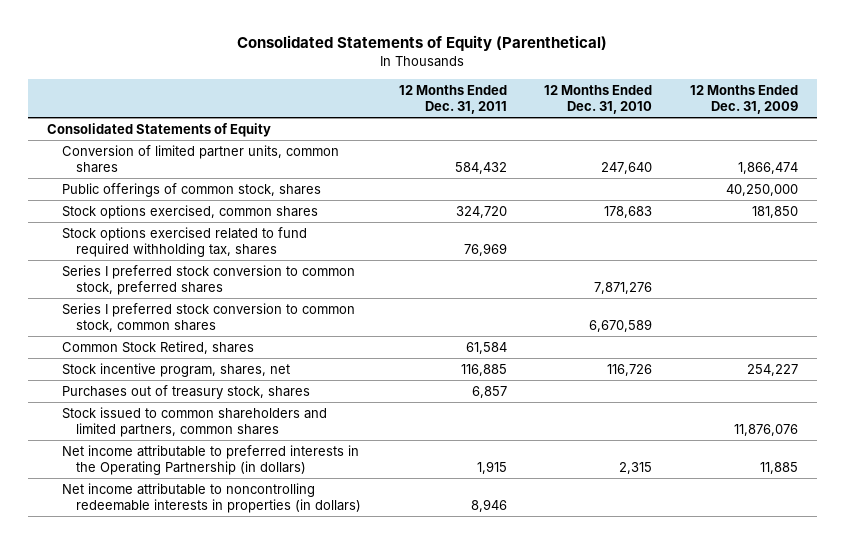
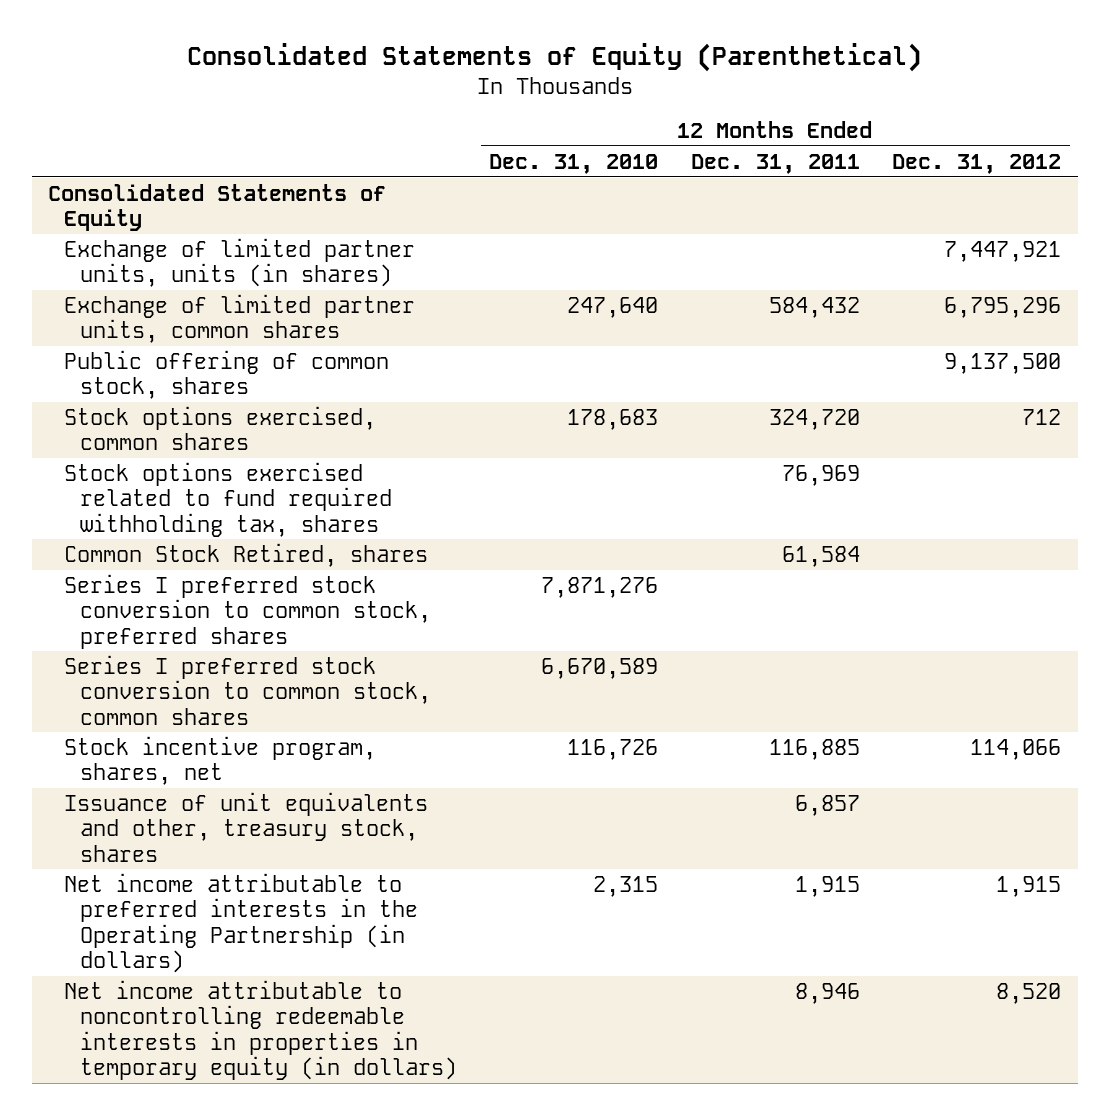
[690,84,799,115] 12 Months Ended Dec. 31, 2009 -> none
none -> [892,153,1062,174] Dec. 31, 2012
none -> [64,237,416,288] Exchange of limited partner units, units (in shares)
[61,144,339,174] Conversion of limited partner units, common shares -> [64,293,416,344] Exchange of limited partner units, common shares
[61,182,321,197] Public offerings of common stock, shares -> [64,349,390,400] Public offering of common stock, shares
[61,340,254,354] Common Stock Retired, shares -> [64,542,429,567] Common Stock Retired, shares
[61,406,327,438] Stock issued to common shareholders and limited partners, common shares -> none
[61,384,310,399] Purchases out of treasury stock, shares -> [64,791,429,862] Issuance of unit equivalents and other, treasury stock, shares
[61,482,362,514] Net income attributable to noncontrolling redeemable interests in properties (in dollars) -> [64,979,457,1080] Net income attributable to noncontrolling redeemable interests in properties in temporary equity (in dollars)

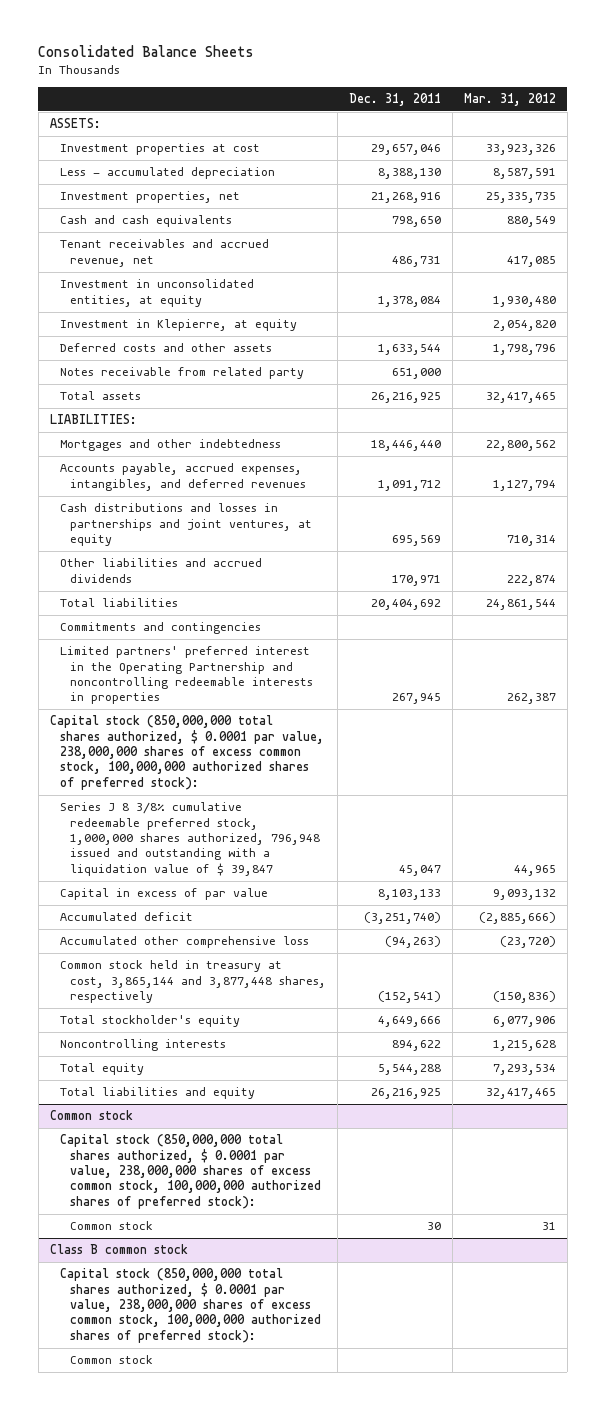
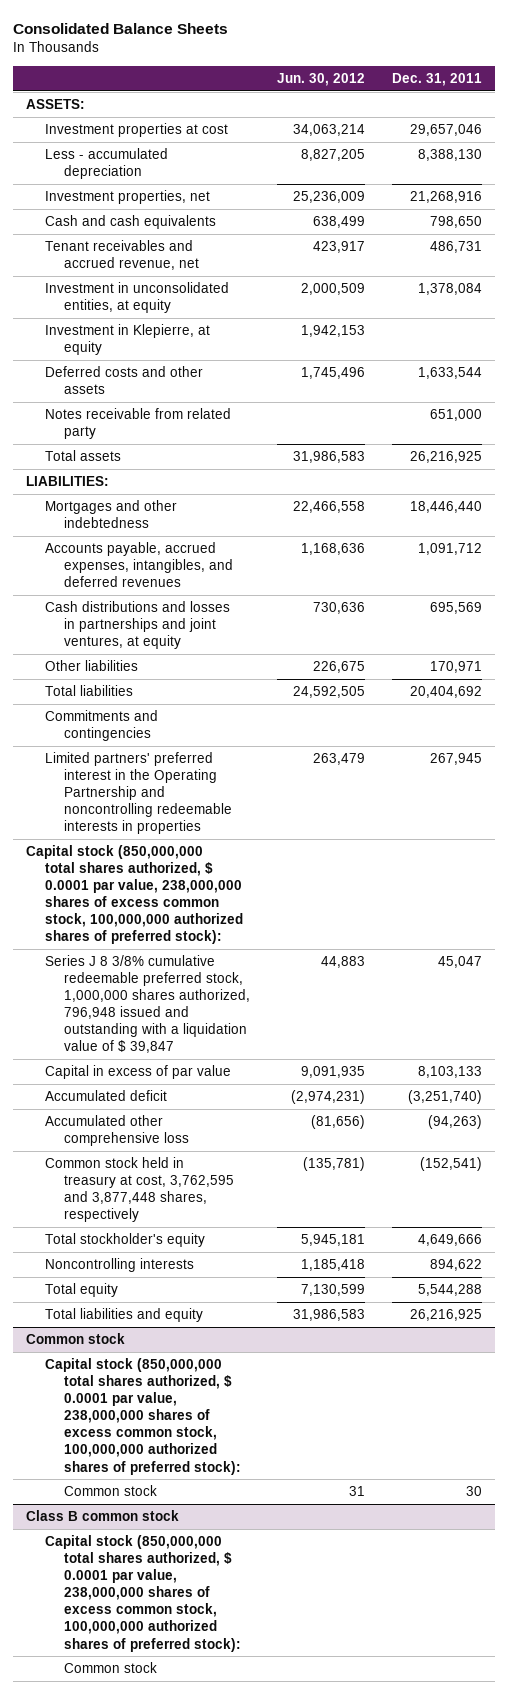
[463,93,556,107] Mar. 31, 2012 -> none
none -> [277,73,366,87] Jun. 30, 2012
[59,558,262,583] Other liabilities and accrued dividends -> [45,660,139,672] Other liabilities
[59,960,326,1004] Common stock held in treasury at cost, 3,865,144 and 3,877,448 shares, respectively -> [45,1157,235,1223] Common stock held in treasury at cost, 3,762,595 and 3,877,448 shares, respectively

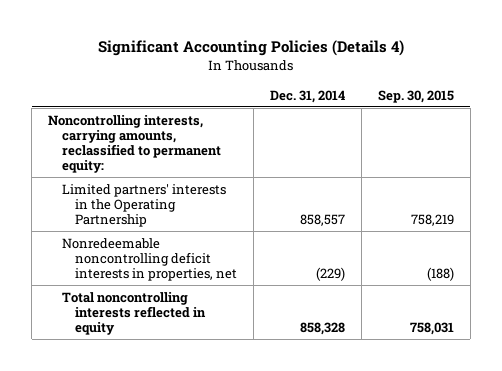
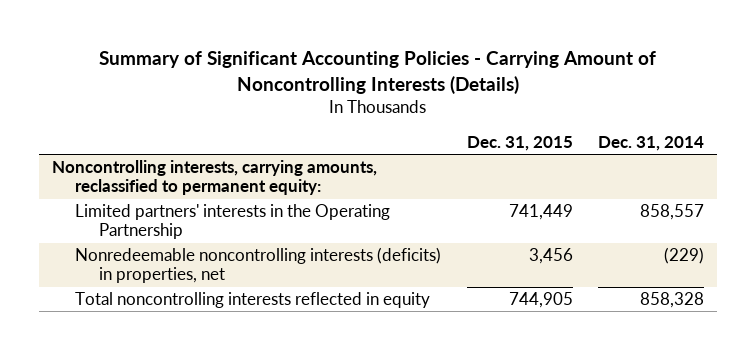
[98,40,405,57] Significant Accounting Policies (Details 4) -> [98,50,656,94] Summary of Significant Accounting Policies - Carrying Amount of Noncontrolling Interests (Details)
[378,89,455,103] Sep. 30, 2015 -> none
none -> [466,135,573,151] Dec. 31, 2015
[61,237,238,281] Nonredeemable noncontrolling deficit interests in properties, net -> [75,247,442,284] Nonredeemable noncontrolling interests (deficits) in properties, net

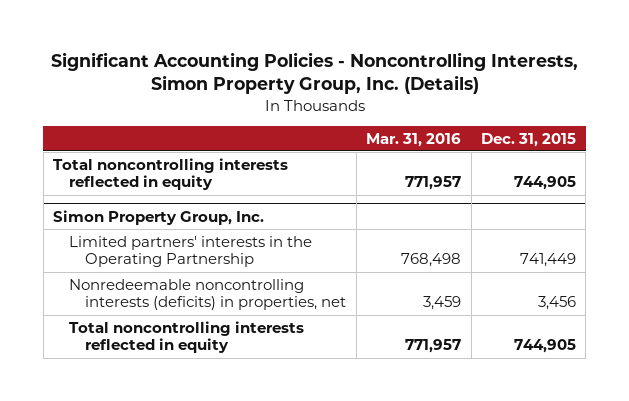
[98,50,656,94] Summary of Significant Accounting Policies - Carrying Amount of Noncontrolling Interests (Details) -> [50,51,578,95] Significant Accounting Policies - Noncontrolling Interests, Simon Property Group, Inc. (Details)
[598,135,705,151] Dec. 31, 2014 -> none
none -> [366,132,462,147] Mar. 31, 2016
[51,160,377,196] Noncontrolling interests, carrying amounts, reclassified to permanent equity: -> none
none -> [53,157,289,191] Total noncontrolling interests reflected in equity
none -> [53,209,265,225] Simon Property Group, Inc.

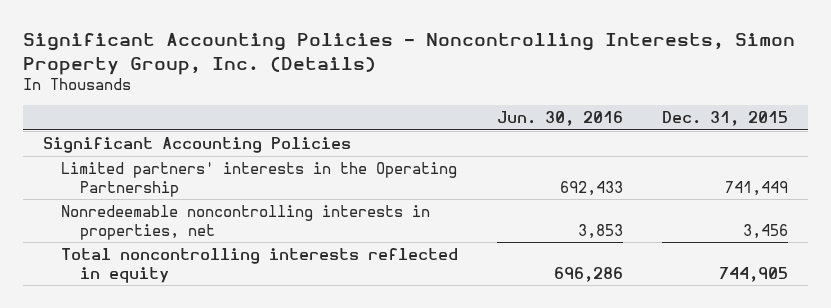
[366,132,462,147] Mar. 31, 2016 -> none
none -> [497,111,624,127] Jun. 30, 2016
[53,157,289,191] Total noncontrolling interests reflected in equity -> none
[53,209,265,225] Simon Property Group, Inc. -> none
none -> [42,136,351,153] Significant Accounting Policies
[69,278,347,311] Nonredeemable noncontrolling interests (deficits) in properties, net -> [61,204,431,240] Nonredeemable noncontrolling interests in properties, net

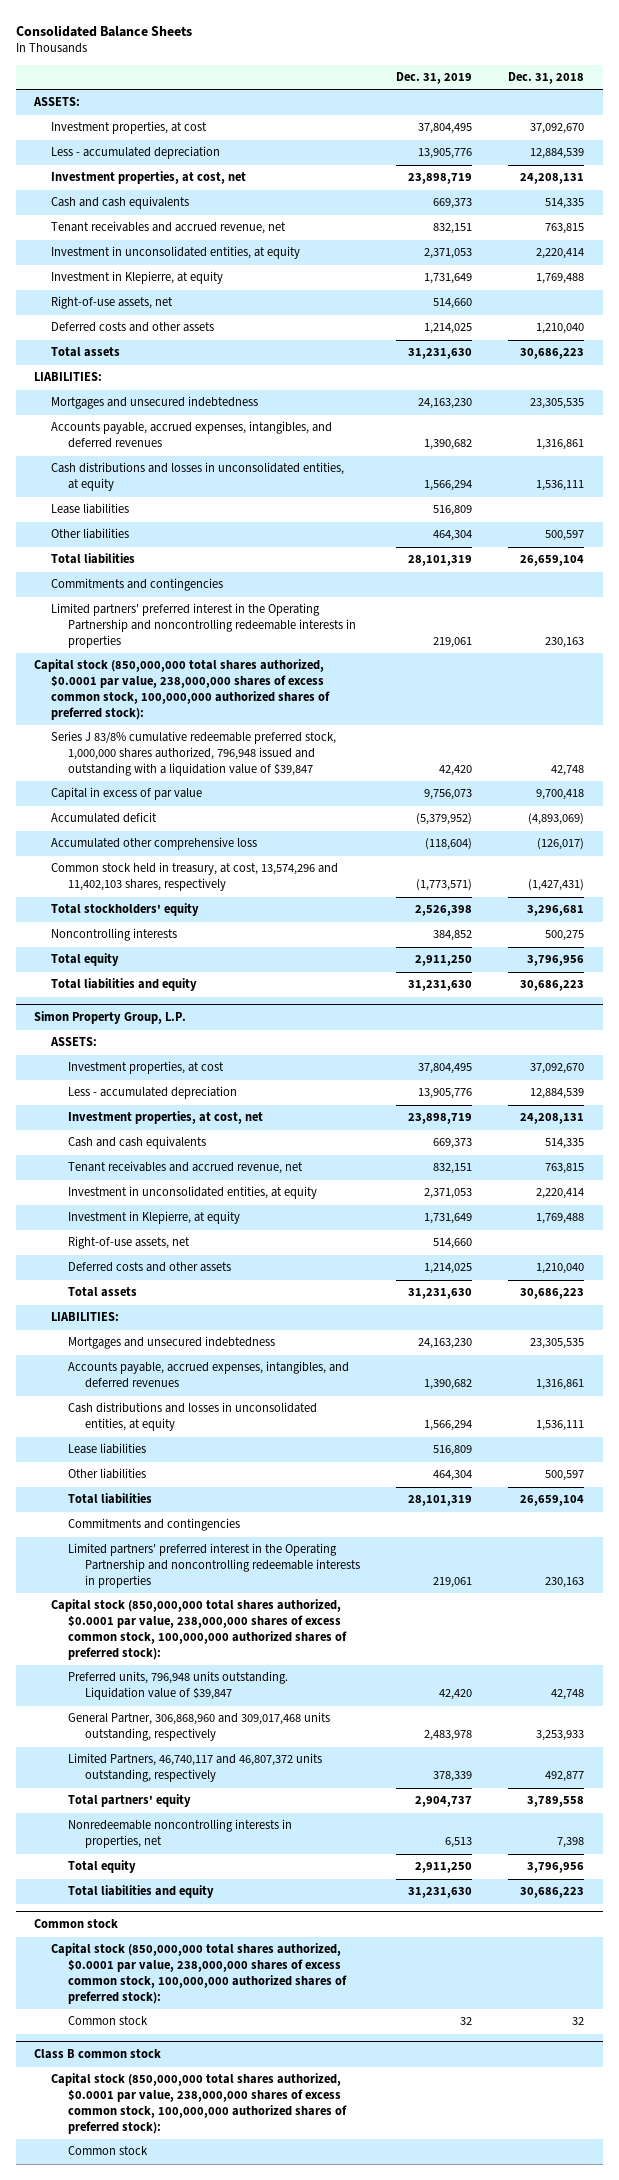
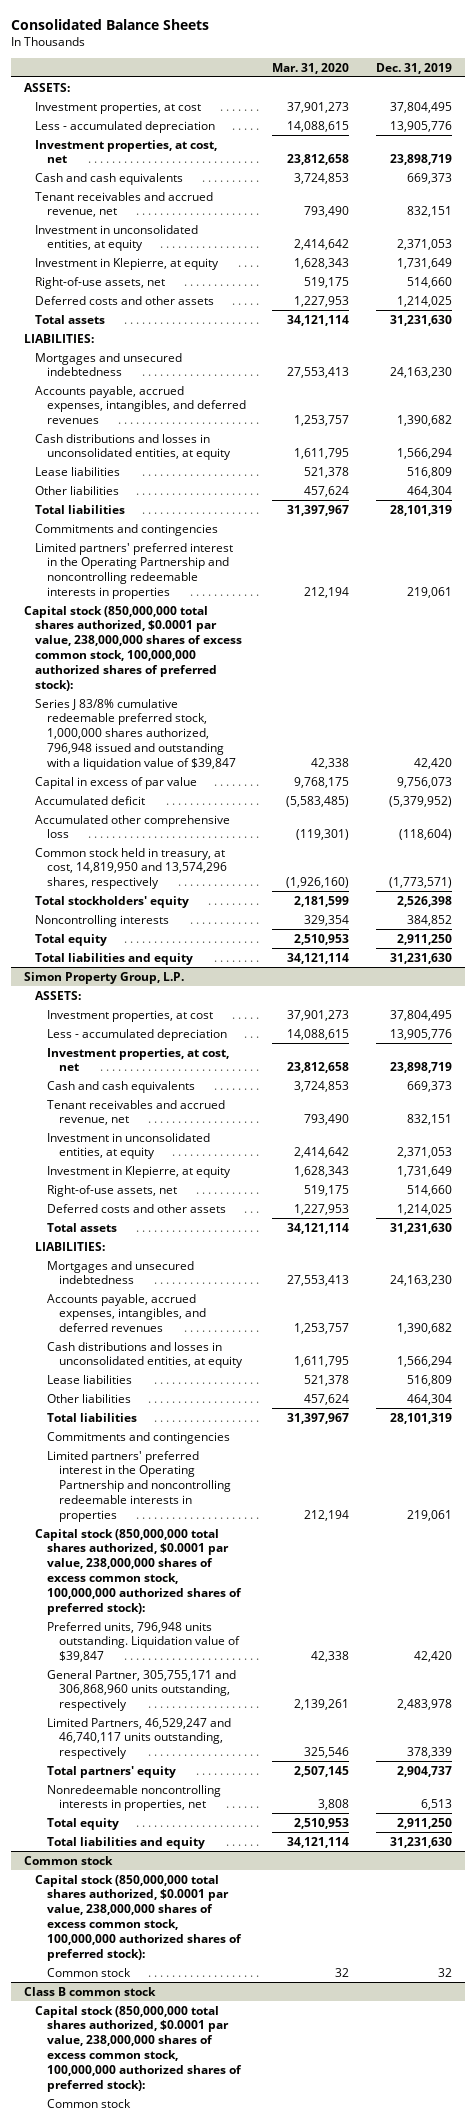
[508,72,585,85] Dec. 31, 2018 -> none
none -> [272,62,350,74] Mar. 31, 2020
[51,862,339,892] Common stock held in treasury, at cost, 13,574,296 and 11,402,103 shares, respectively -> [35,847,227,890] Common stock held in treasury, at cost, 14,819,950 and 13,574,296 shares, respectively
[68,1712,331,1742] General Partner, 306,868,960 and 309,017,468 units outstanding, respectively -> [46,1669,236,1712] General Partner, 305,755,171 and 306,868,960 units outstanding, respectively
[68,1753,323,1783] Limited Partners, 46,740,117 and 46,807,372 units outstanding, respectively -> [46,1717,231,1760] Limited Partners, 46,529,247 and 46,740,117 units outstanding, respectively

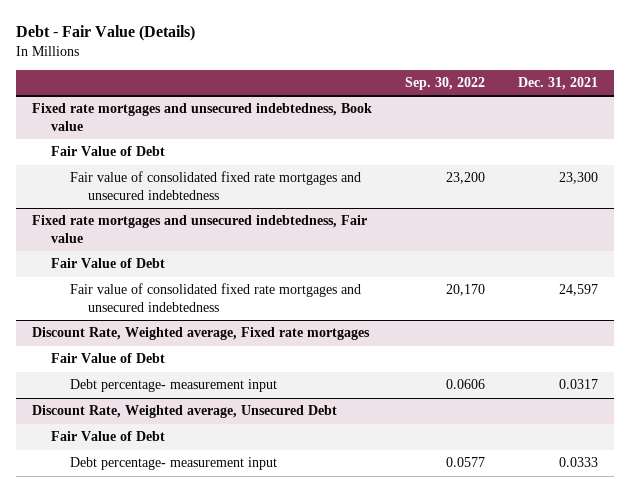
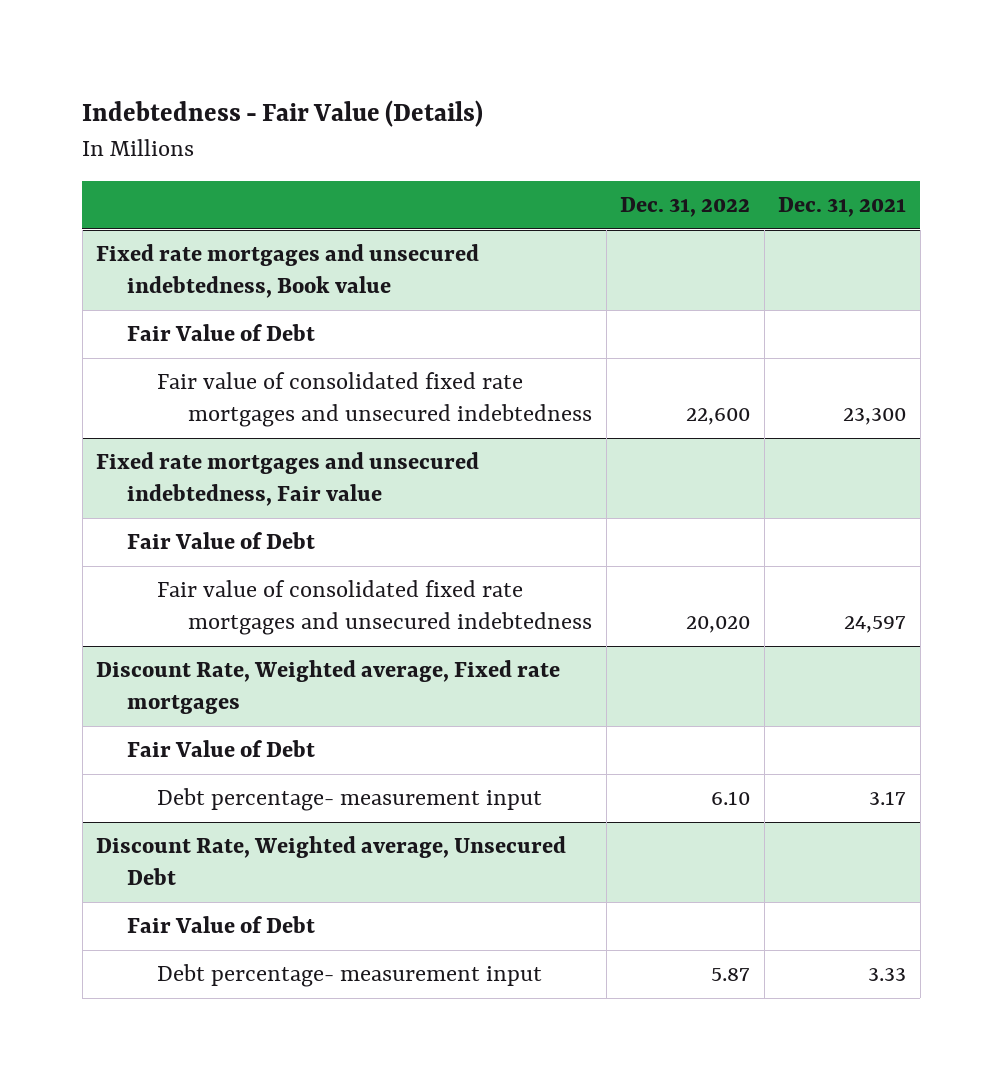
[15,25,195,42] Debt - Fair Value (Details) -> [82,100,484,128] Indebtedness - Fair Value (Details)
[404,76,485,90] Sep. 30, 2022 -> none
none -> [620,197,751,218] Dec. 31, 2022
[558,379,598,390] 0.0317 -> [869,791,907,806] 3.17
[558,457,598,468] 0.0333 -> [868,968,907,982] 3.33

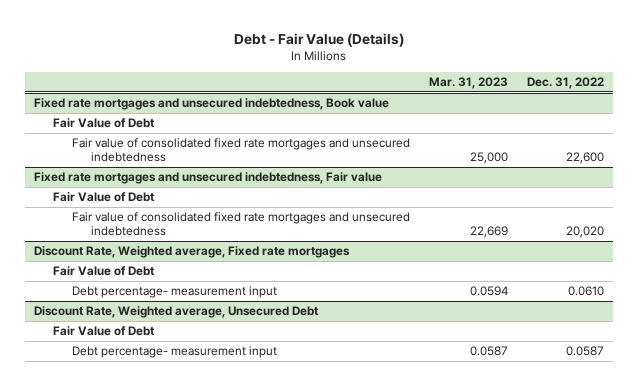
[82,100,484,128] Indebtedness - Fair Value (Details) -> [234,32,405,47] Debt - Fair Value (Details)
[778,197,907,218] Dec. 31, 2021 -> none
none -> [429,77,509,90] Mar. 31, 2023
[711,791,751,806] 6.10 -> [567,286,604,297] 0.0610
[711,968,751,982] 5.87 -> [565,346,604,357] 0.0587

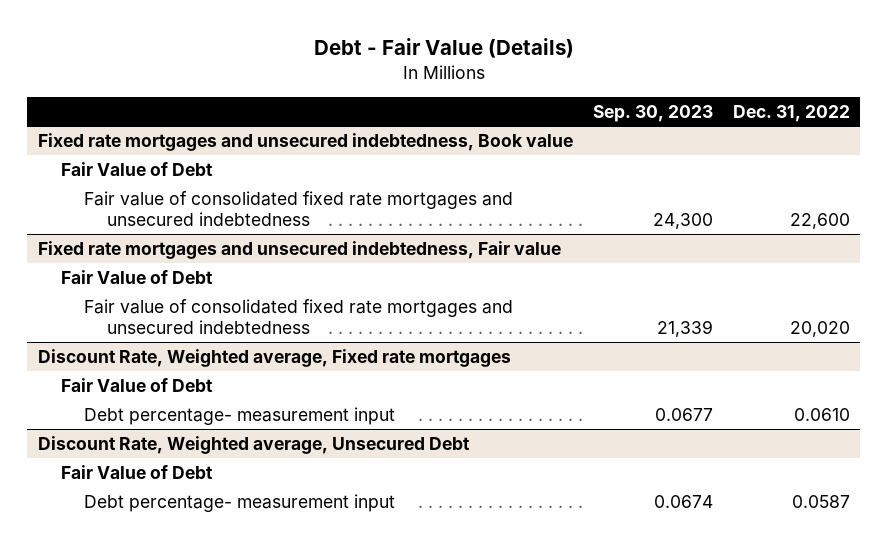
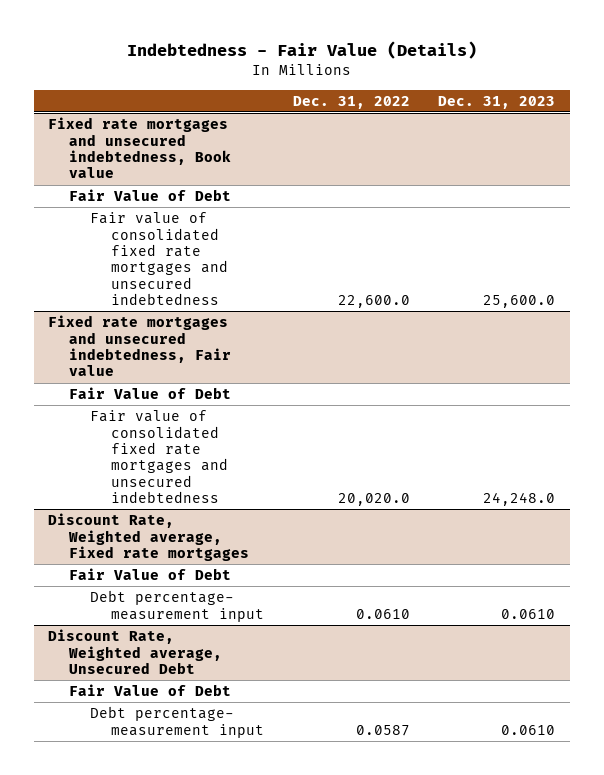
[313,37,574,58] Debt - Fair Value (Details) -> [126,41,477,60] Indebtedness - Fair Value (Details)
[592,104,713,122] Sep. 30, 2023 -> none
none -> [438,95,556,109] Dec. 31, 2023
[790,213,851,230] 22,600 -> [337,295,410,309] 22,600.0
[790,321,851,338] 20,020 -> [337,493,410,507] 20,020.0

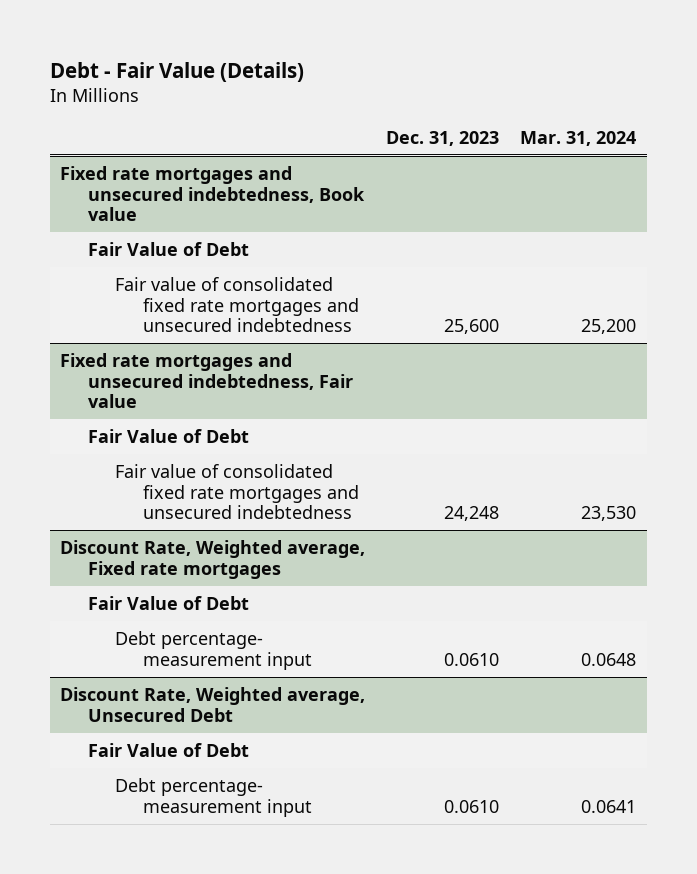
[126,41,477,60] Indebtedness - Fair Value (Details) -> [50,61,305,82] Debt - Fair Value (Details)
[292,95,410,109] Dec. 31, 2022 -> none
none -> [520,131,637,147] Mar. 31, 2024
[483,295,556,309] 25,600.0 -> [444,319,500,335] 25,600
[483,492,556,507] 24,248.0 -> [444,506,500,522] 24,248

